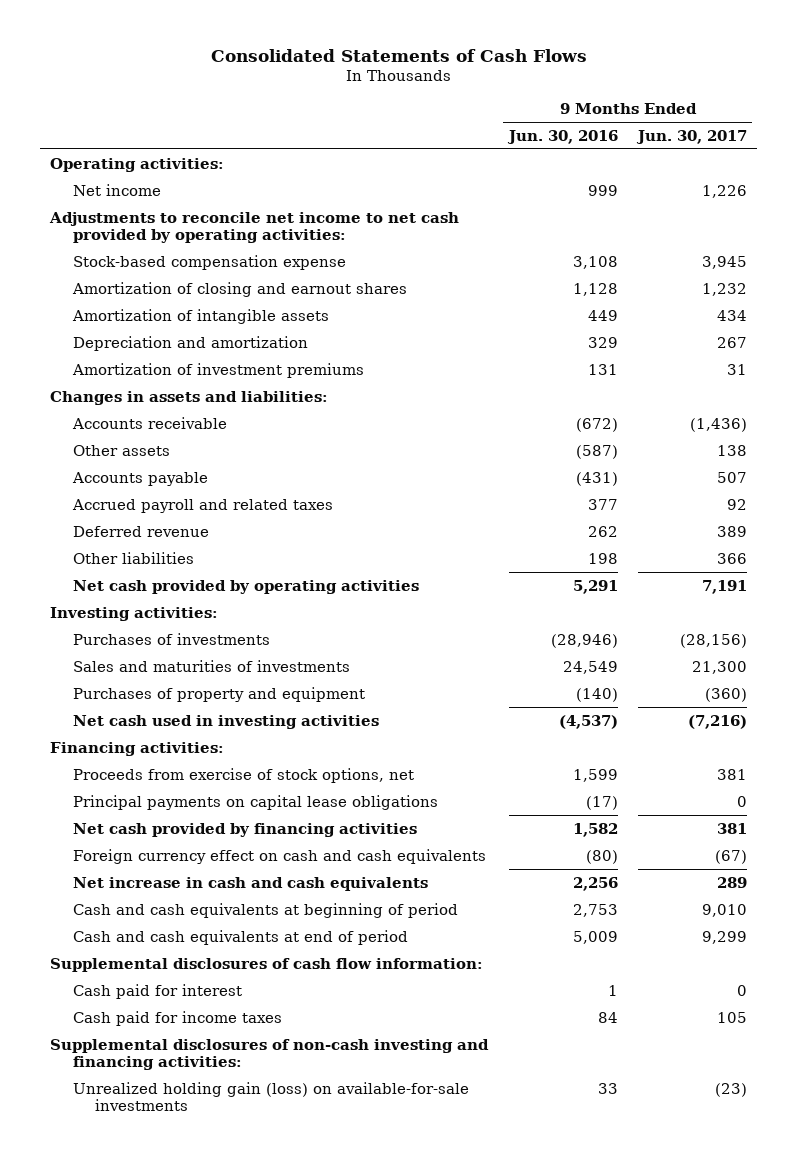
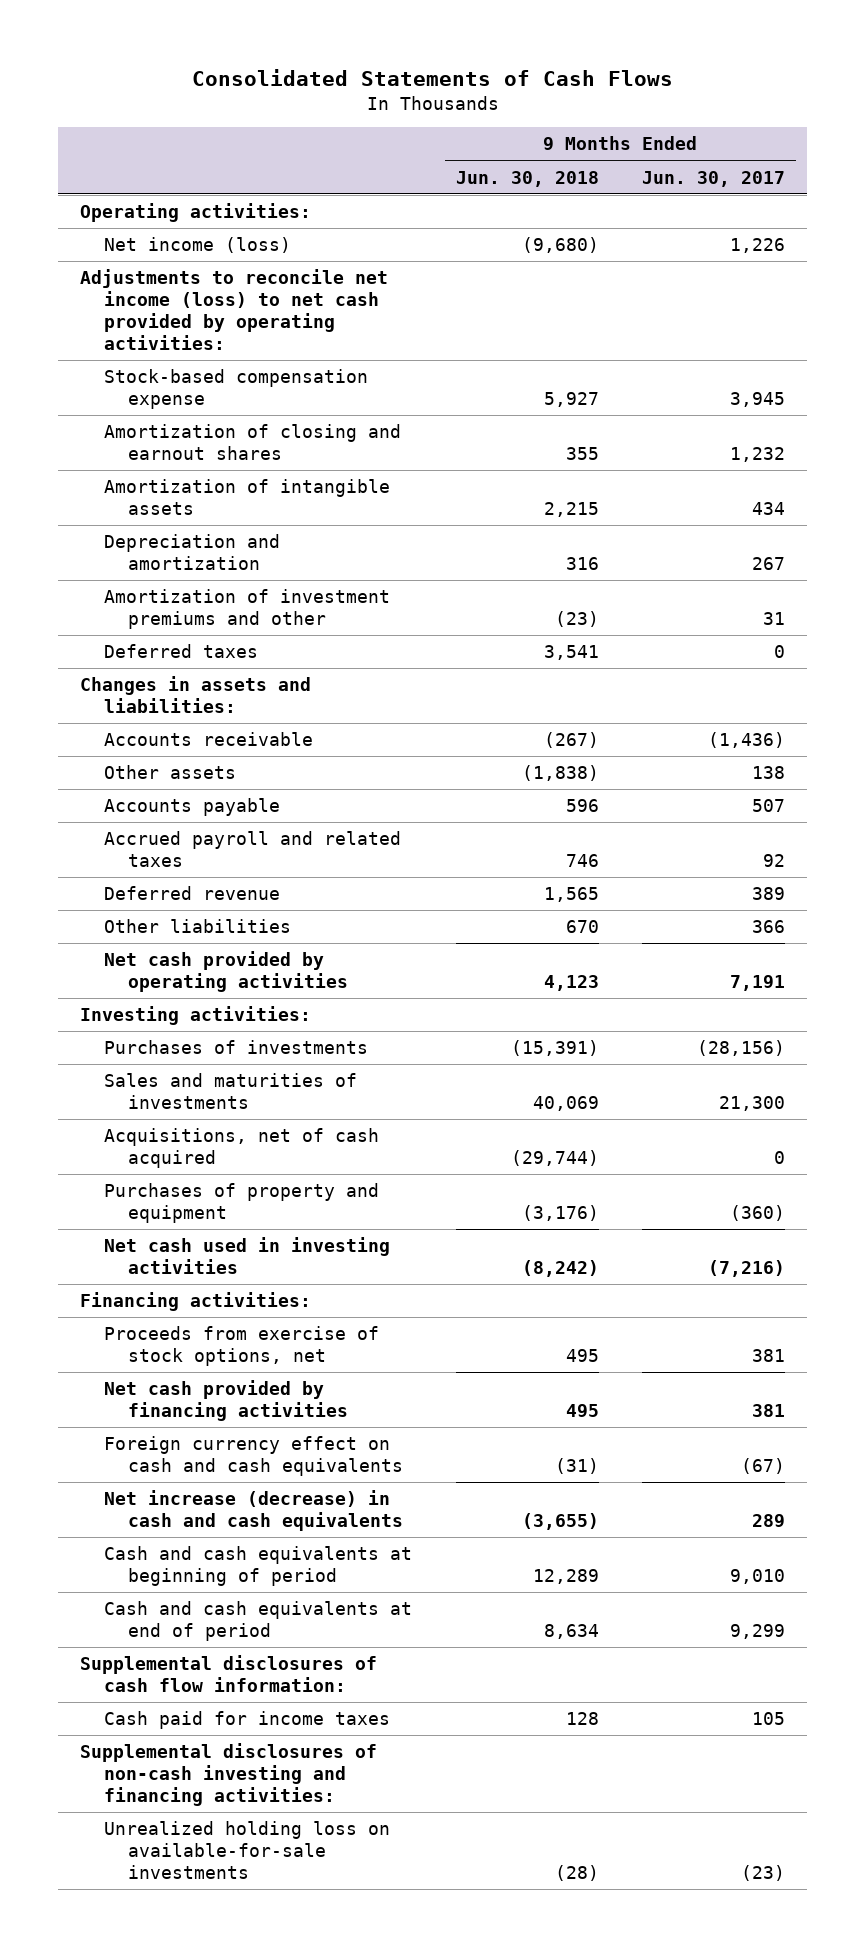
[506,129,618,144] Jun. 30, 2016 -> none
none -> [455,170,599,187] Jun. 30, 2018
[72,183,161,196] Net income -> [103,237,291,254] Net income (loss)
[49,211,460,244] Adjustments to reconcile net income to net cash provided by operating activities: -> [80,269,389,351] Adjustments to reconcile net income (loss) to net cash provided by operating activities:
[71,362,364,378] Amortization of investment premiums -> [103,589,390,630] Amortization of investment premiums and other
none -> [103,644,258,659] Deferred taxes
none -> [103,1128,379,1169] Acquisitions, net of cash acquired
[72,794,438,810] Principal payments on capital lease obligations -> none
[72,876,428,891] Net increase in cash and cash equivalents -> [103,1490,403,1532] Net increase (decrease) in cash and cash equivalents
[72,983,242,999] Cash paid for interest -> none
[72,1081,469,1112] Unrealized holding gain (loss) on available-for-sale investments -> [103,1821,390,1880] Unrealized holding loss on available-for-sale investments

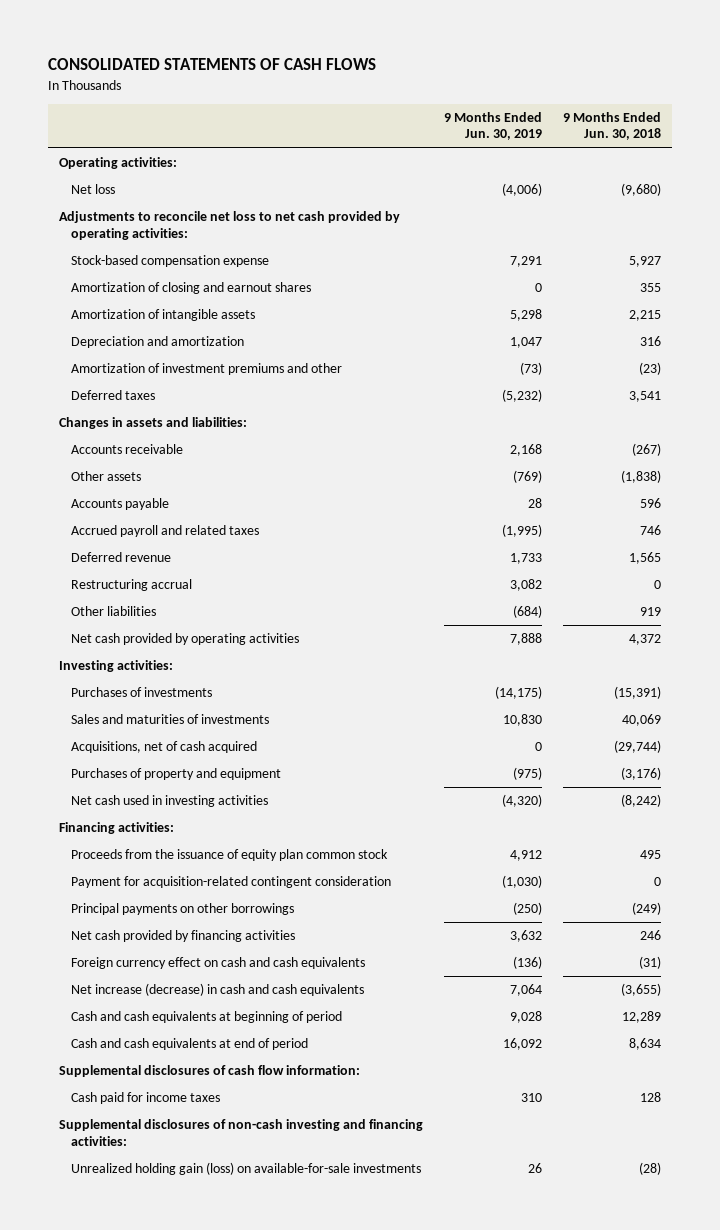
[191,68,673,86] Consolidated Statements of Cash Flows -> [48,58,377,71] CONSOLIDATED STATEMENTS OF CASH FLOWS
[642,170,786,187] Jun. 30, 2017 -> none
none -> [443,112,542,141] 9 Months Ended Jun. 30, 2019
[103,237,291,254] Net income (loss) -> [70,184,115,195] Net loss
[80,269,389,351] Adjustments to reconcile net income (loss) to net cash provided by operating activities: -> [58,211,400,240] Adjustments to reconcile net loss to net cash provided by operating activities:
none -> [70,579,192,592] Restructuring accrual
[565,920,599,934] 670 -> [640,607,662,617] 919
[543,975,599,992] 4,123 -> [629,634,662,646] 4,372
[103,1326,379,1367] Proceeds from exercise of stock options, net -> [70,849,388,862] Proceeds from the issuance of equity plan common stock
none -> [70,876,391,889] Payment for acquisition-related contingent consideration
none -> [70,903,294,916] Principal payments on other borrowings
[565,1404,599,1418] 495 -> [640,930,662,941] 246
[103,1821,390,1880] Unrealized holding loss on available-for-sale investments -> [70,1162,421,1176] Unrealized holding gain (loss) on available-for-sale investments

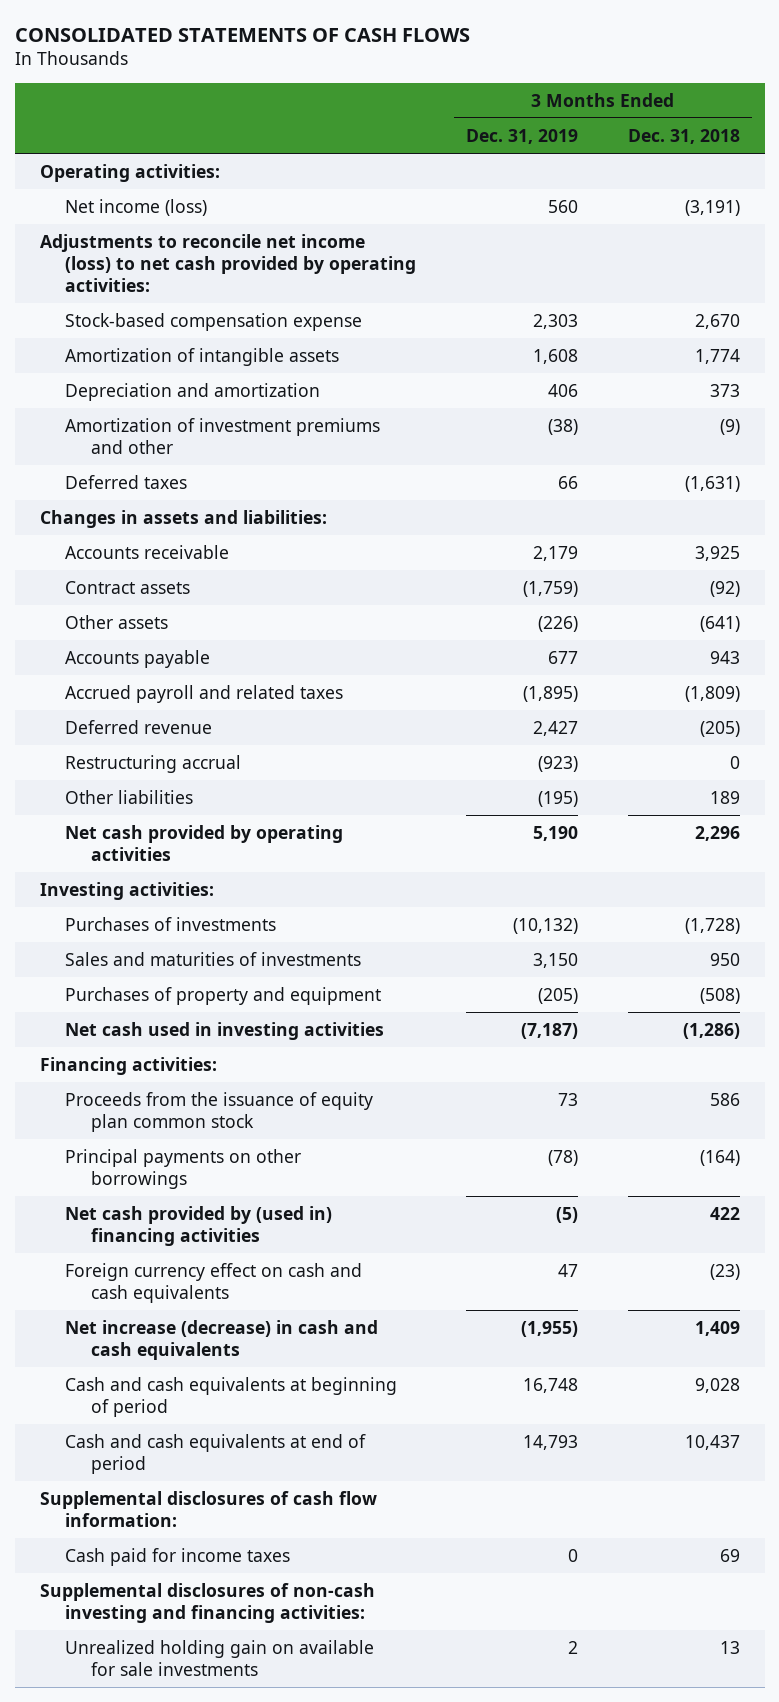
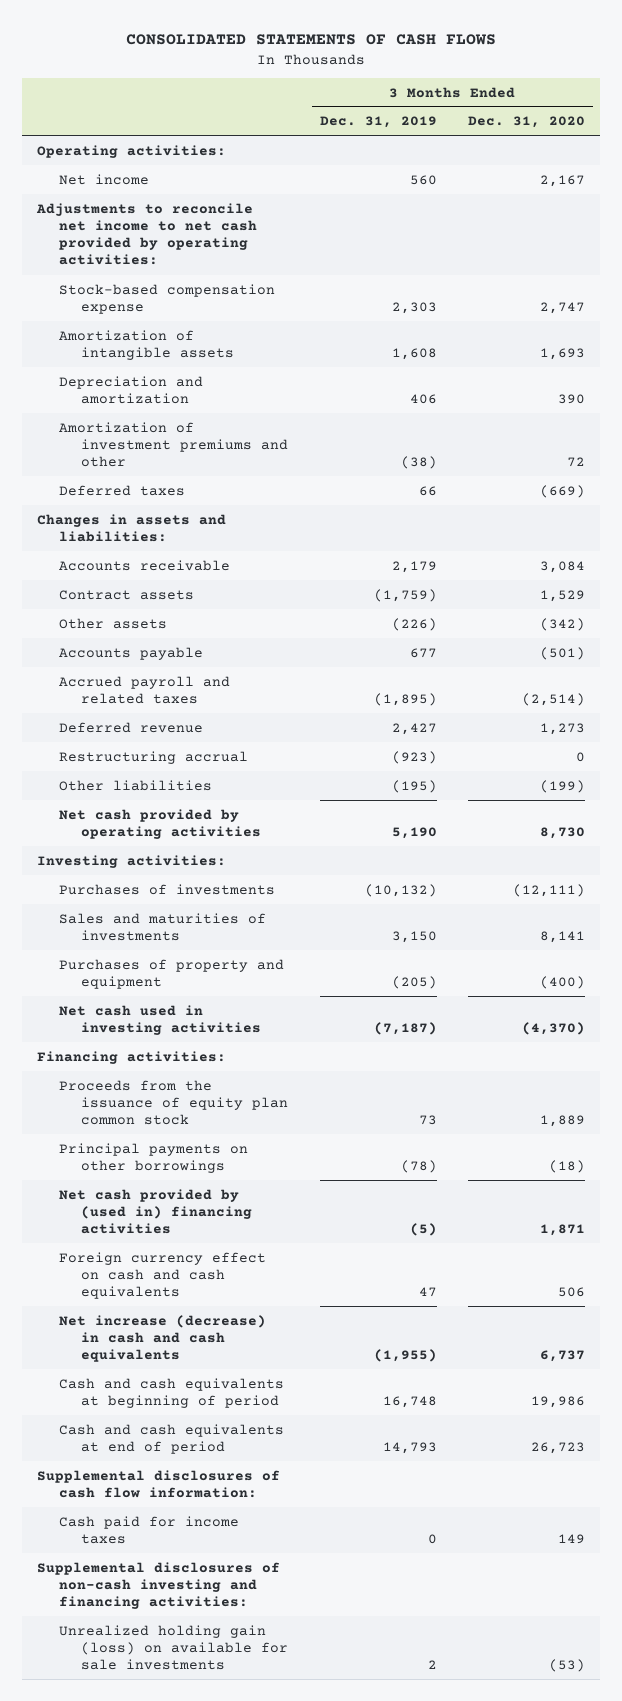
[627,128,740,144] Dec. 31, 2018 -> none
none -> [467,116,585,129] Dec. 31, 2020
[65,198,208,216] Net income (loss) -> [59,173,150,185] Net income
[39,233,417,292] Adjustments to reconcile net income (loss) to net cash provided by operating activities: -> [36,202,258,266] Adjustments to reconcile net income to net cash provided by operating activities:
[65,1639,375,1676] Unrealized holding gain on available for sale investments -> [59,1624,289,1671] Unrealized holding gain (loss) on available for sale investments

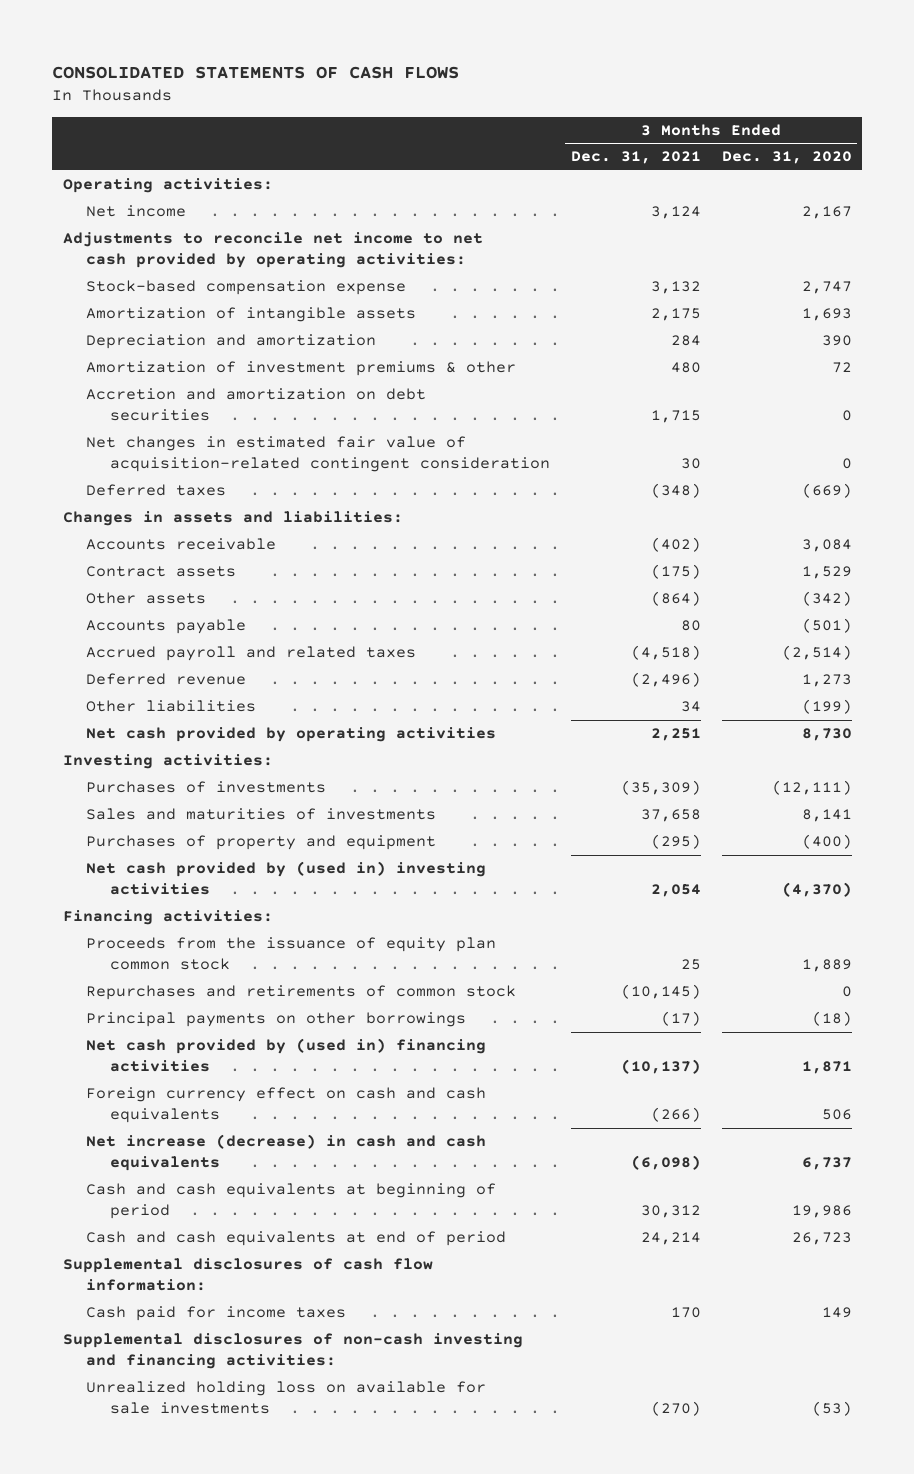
[319,116,437,129] Dec. 31, 2019 -> none
none -> [570,151,701,165] Dec. 31, 2021
[59,421,289,468] Amortization of investment premiums and other -> [86,361,517,377] Amortization of investment premiums & other
none -> [86,388,427,422] Accretion and amortization on debt securities
none -> [86,436,550,473] Net changes in estimated fair value of acquisition-related contingent consideration
[59,750,249,764] Restructuring accrual -> none
[59,1004,262,1035] Net cash used in investing activities -> [86,861,487,896] Net cash provided by (used in) investing activities
none -> [86,985,517,1001] Repurchases and retirements of common stock
[59,1624,289,1671] Unrealized holding gain (loss) on available for sale investments -> [86,1381,487,1415] Unrealized holding loss on available for sale investments

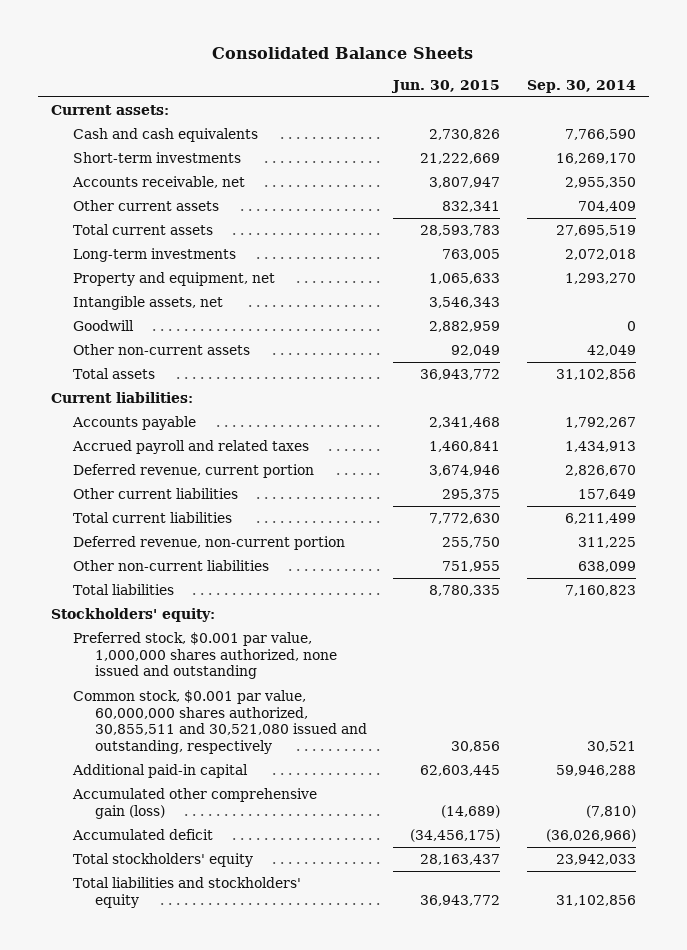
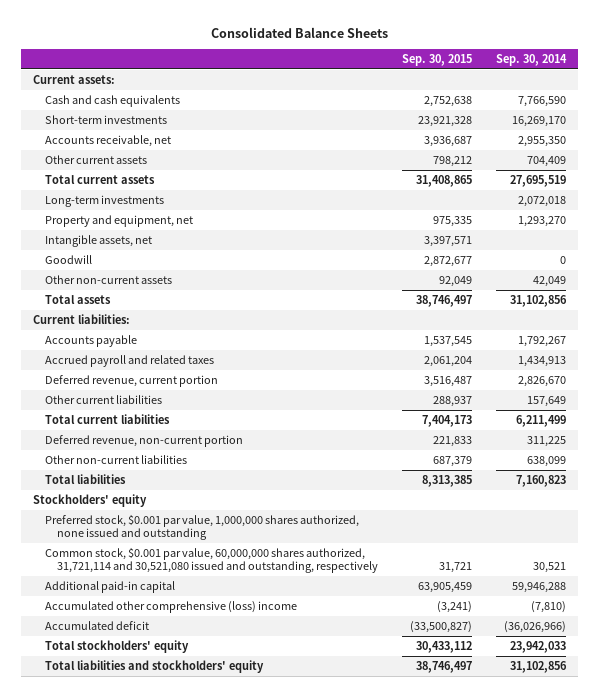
[391,79,501,93] Jun. 30, 2015 -> none
none -> [401,53,472,66] Sep. 30, 2015
[51,608,216,623] Stockholders' equity: -> [33,493,148,507] Stockholders' equity
[72,690,367,755] Common stock, $0.001 par value, 60,000,000 shares authorized, 30,855,511 and 30,521,080 issued and outstanding, respectively -> [44,546,378,574] Common stock, $0.001 par value, 60,000,000 shares authorized, 31,721,114 and 30,521,080 issued and outstanding, respectively
[71,788,317,819] Accumulated other comprehensive gain (loss) -> [44,600,297,613] Accumulated other comprehensive (loss) income

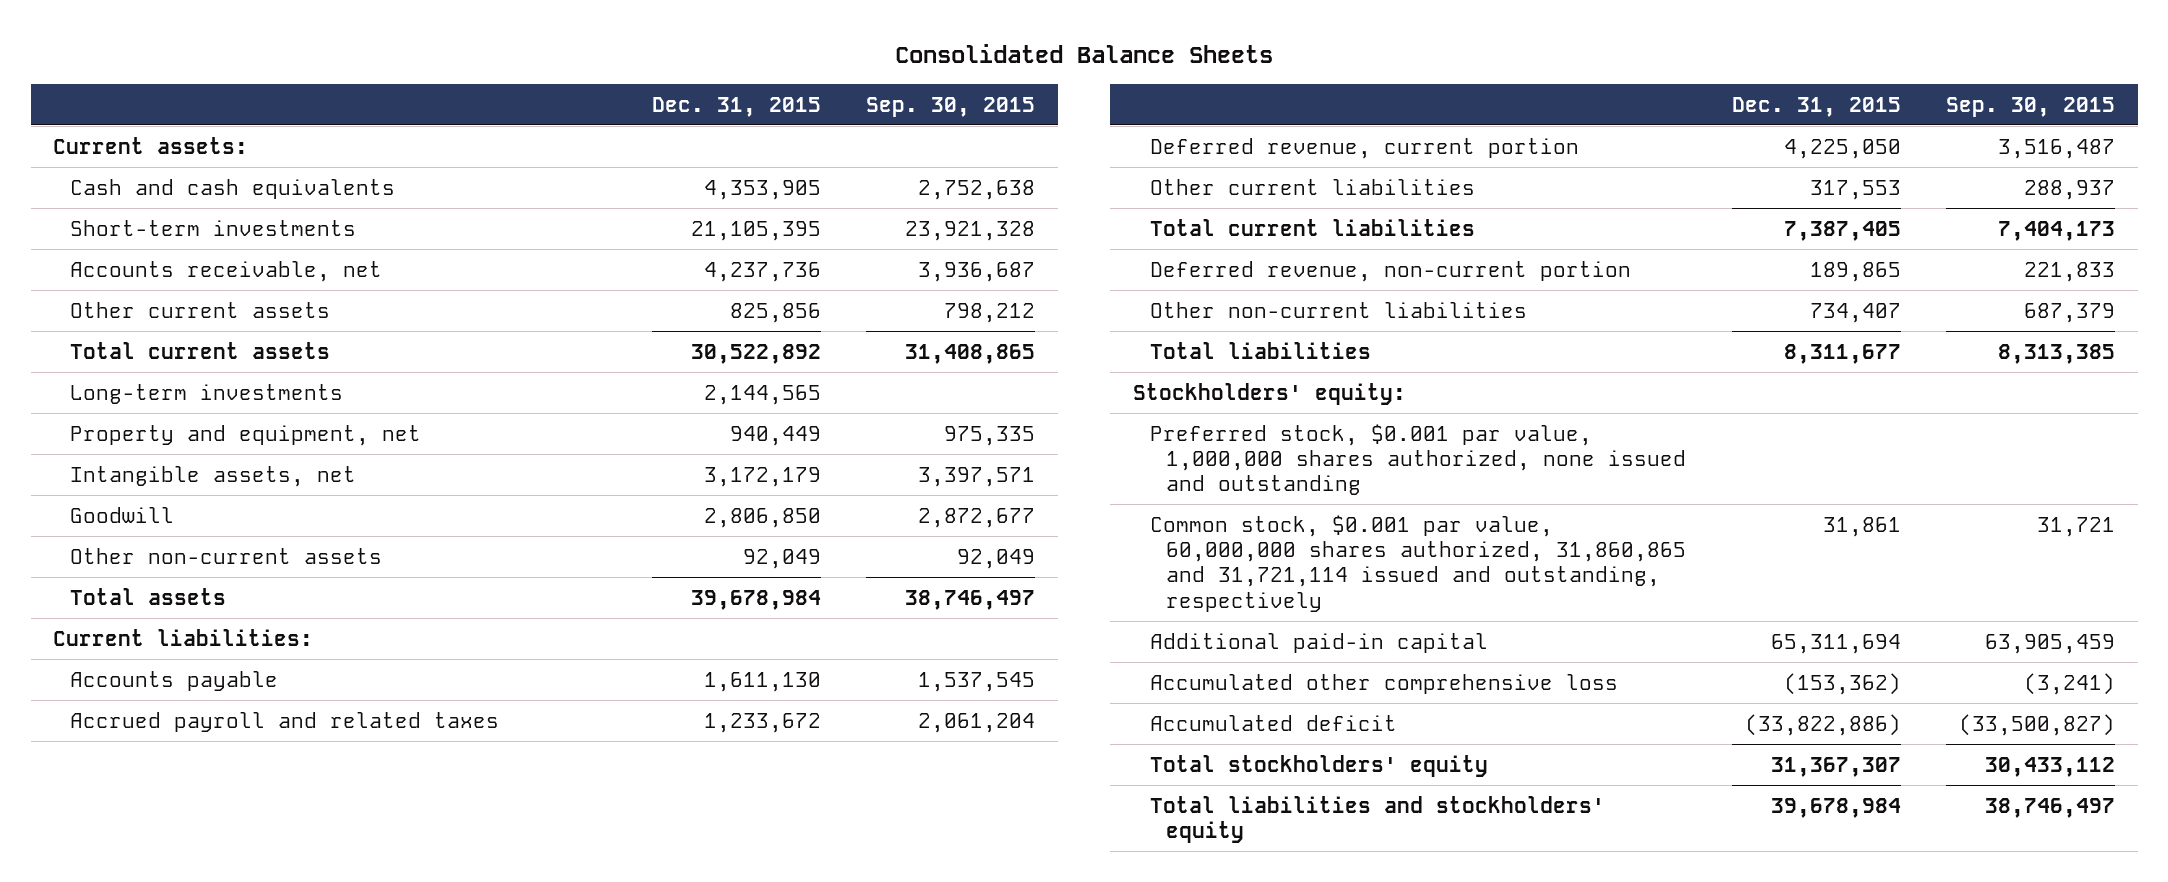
[496,53,568,66] Sep. 30, 2014 -> none
none -> [652,96,822,117] Dec. 31, 2015
[33,493,148,507] Stockholders' equity -> [1132,382,1406,405] Stockholders' equity:
[44,546,378,574] Common stock, $0.001 par value, 60,000,000 shares authorized, 31,721,114 and 30,521,080 issued and outstanding, respectively -> [1149,514,1687,612] Common stock, $0.001 par value, 60,000,000 shares authorized, 31,860,865 and 31,721,114 issued and outstanding, respectively
[44,600,297,613] Accumulated other comprehensive (loss) income -> [1149,673,1618,694] Accumulated other comprehensive loss

